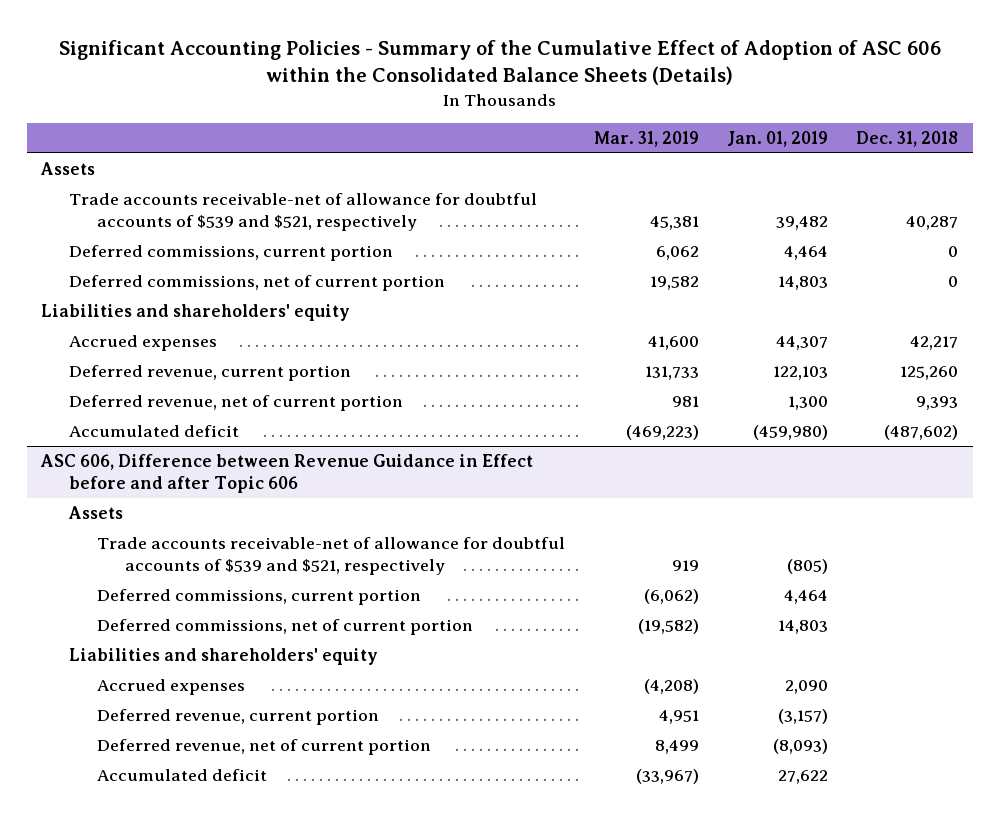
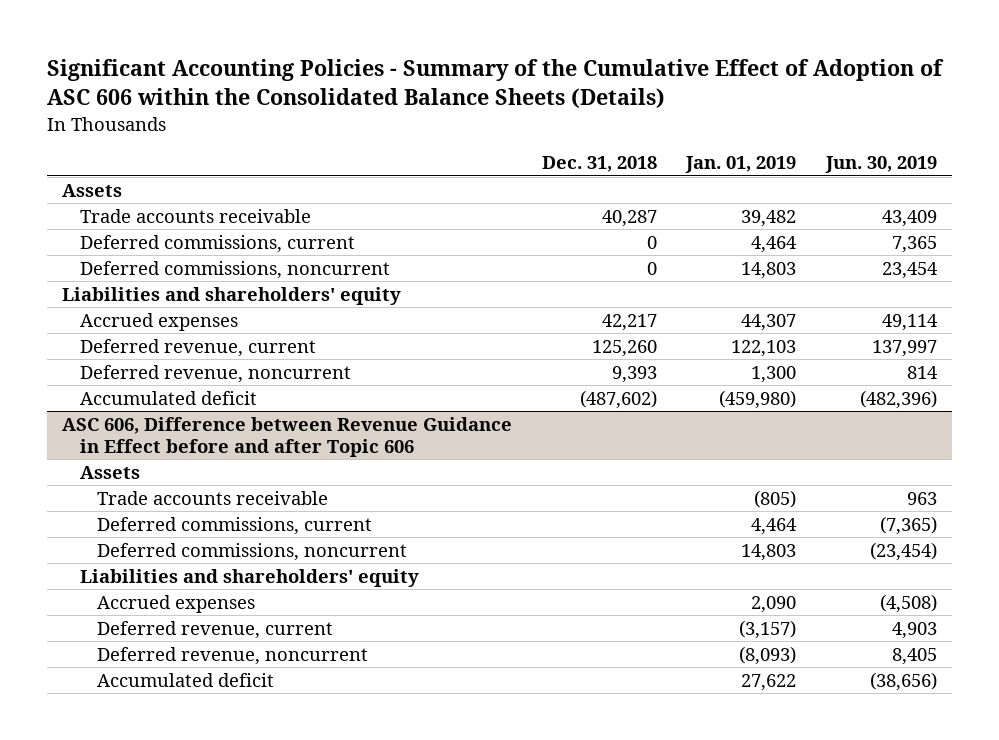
[593,131,699,148] Mar. 31, 2019 -> none
none -> [824,156,937,174] Jun. 30, 2019
[69,192,538,232] Trade accounts receivable-net of allowance for doubtful accounts of $539 and $521, respectively -> [79,208,311,223] Trade accounts receivable
[69,244,394,261] Deferred commissions, current portion -> [79,234,355,253] Deferred commissions, current
[69,274,446,291] Deferred commissions, net of current portion -> [79,260,390,279] Deferred commissions, noncurrent
[69,364,352,381] Deferred revenue, current portion -> [79,338,316,357] Deferred revenue, current
[69,394,404,411] Deferred revenue, net of current portion -> [79,364,351,383] Deferred revenue, noncurrent
[97,536,566,576] Trade accounts receivable-net of allowance for doubtful accounts of $539 and $521, respectively -> [97,490,329,505] Trade accounts receivable
[97,588,422,605] Deferred commissions, current portion -> [97,516,373,535] Deferred commissions, current
[97,618,474,635] Deferred commissions, net of current portion -> [97,542,408,561] Deferred commissions, noncurrent
[97,708,380,725] Deferred revenue, current portion -> [97,620,334,639] Deferred revenue, current
[97,738,432,755] Deferred revenue, net of current portion -> [97,646,369,665] Deferred revenue, noncurrent

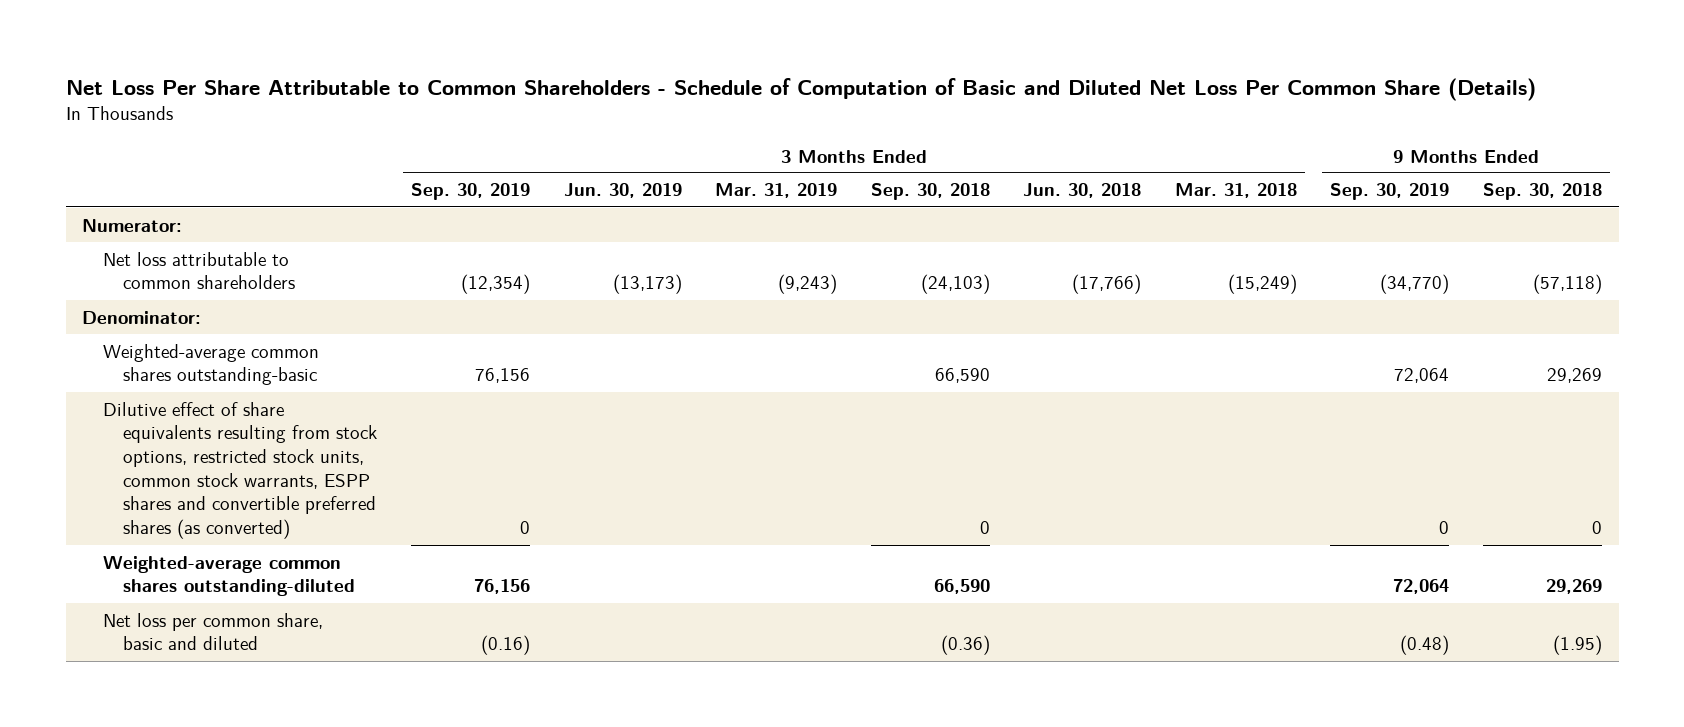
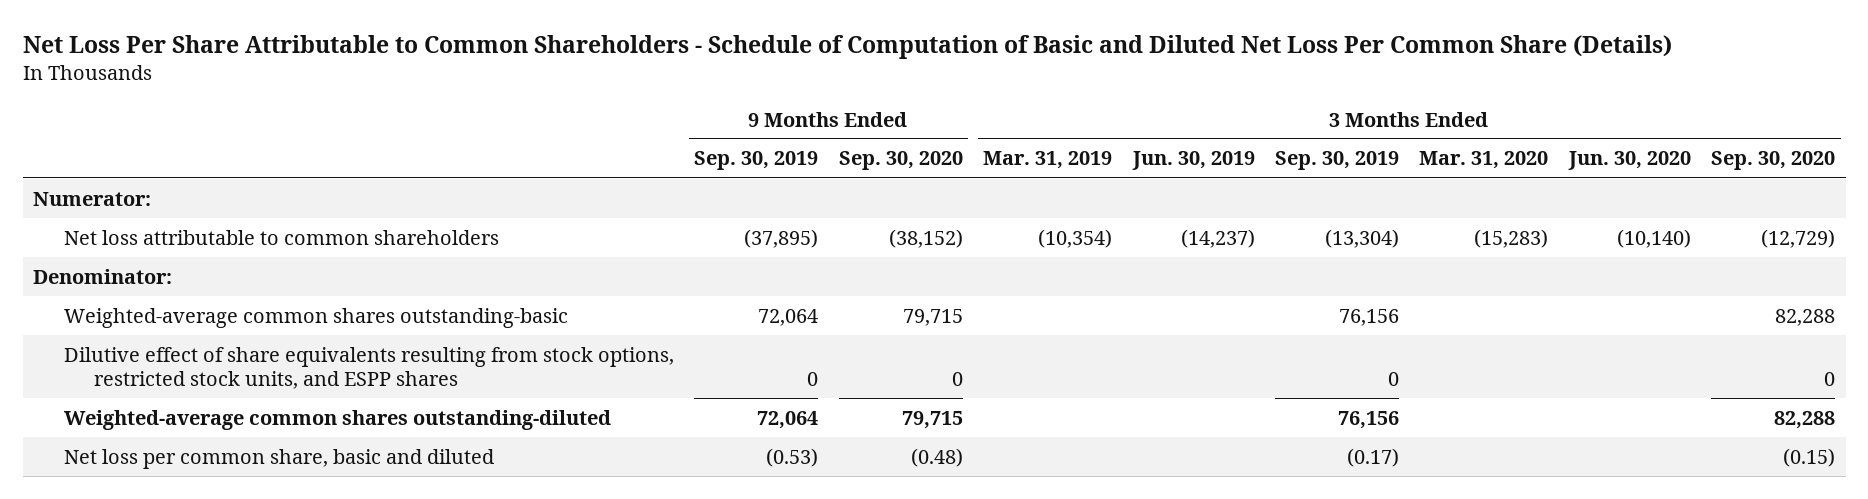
[870,183,990,201] Sep. 30, 2018 -> none
[1023,183,1142,199] Jun. 30, 2018 -> none
[1174,183,1297,199] Mar. 31, 2018 -> none
[1482,183,1602,201] Sep. 30, 2018 -> none
none -> [838,151,963,171] Sep. 30, 2020
none -> [1419,151,1549,170] Mar. 31, 2020
none -> [1567,151,1691,171] Jun. 30, 2020
none -> [1711,151,1836,171] Sep. 30, 2020
[461,274,531,295] (12,354) -> [1324,228,1399,248] (13,304)
[612,274,682,295] (13,173) -> [1180,228,1255,248] (14,237)
[778,274,838,295] (9,243) -> [1038,228,1113,248] (10,354)
[1380,274,1450,295] (34,770) -> [744,228,819,248] (37,895)
[102,401,378,540] Dilutive effect of share equivalents resulting from stock options, restricted stock units, common stock warrants, ESPP shares and convertible preferred shares (as converted) -> [63,346,674,389] Dilutive effect of share equivalents resulting from stock options, restricted stock units, and ESPP shares
[481,635,531,656] (0.16) -> [1346,447,1399,467] (0.17)
[1400,635,1450,656] (0.48) -> [766,447,819,467] (0.53)

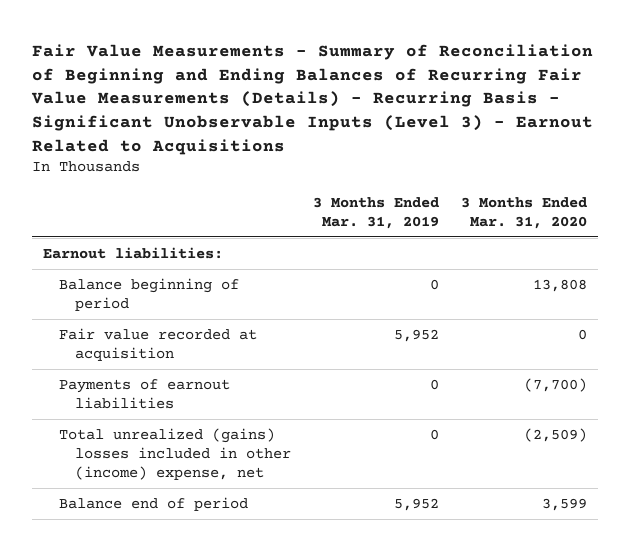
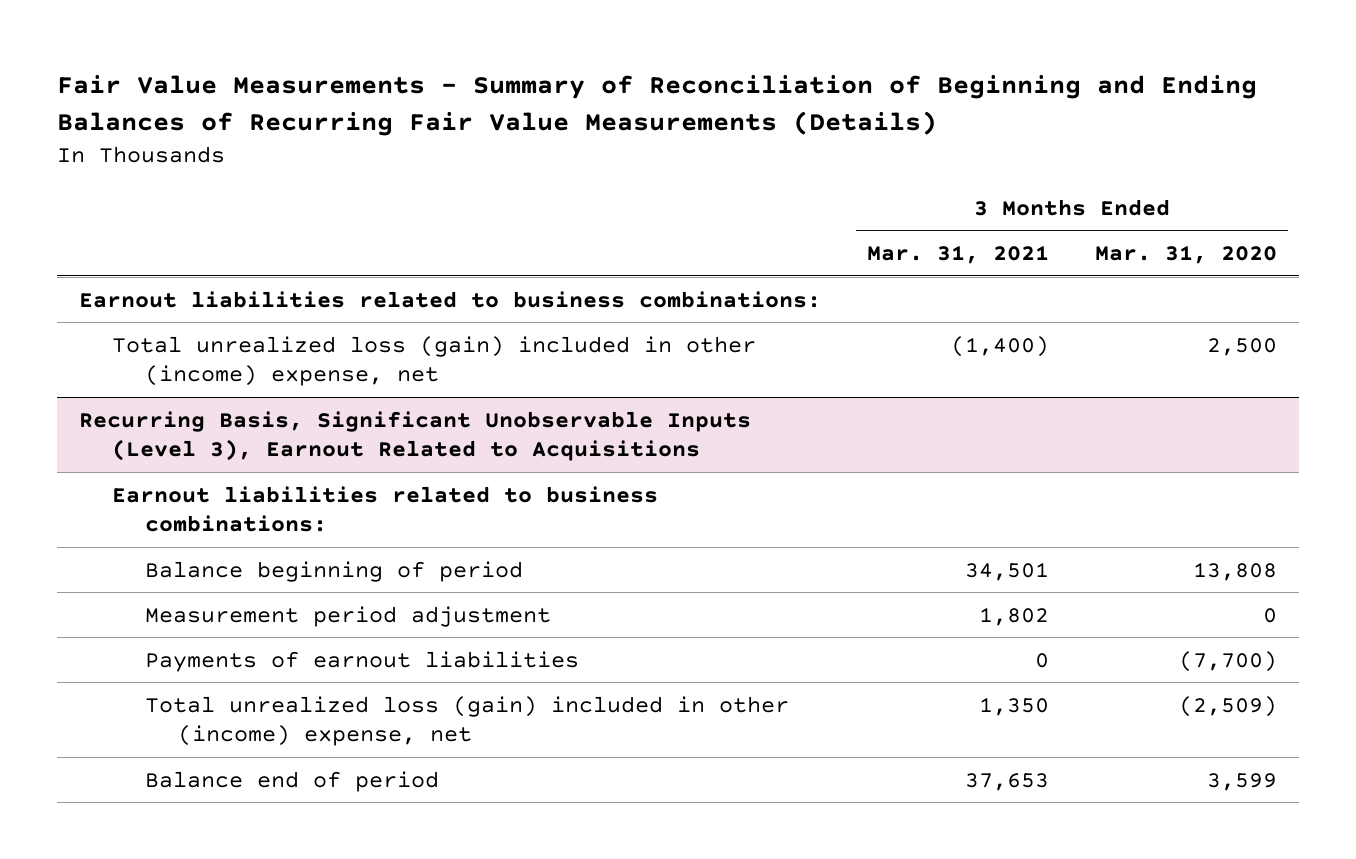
[31,43,594,155] Fair Value Measurements - Summary of Reconciliation of Beginning and Ending Balances of Recurring Fair Value Measurements (Details) - Recurring Basis - Significant Unobservable Inputs (Level 3) - Earnout Related to Acquisitions -> [56,75,1257,136] Fair Value Measurements - Summary of Reconciliation of Beginning and Ending Balances of Recurring Fair Value Measurements (Details)
[313,196,440,229] 3 Months Ended Mar. 31, 2019 -> none
none -> [867,245,1050,265] Mar. 31, 2021
[43,246,224,259] Earnout liabilities: -> [79,290,822,308] Earnout liabilities related to business combinations:
none -> [112,335,757,386] Total unrealized loss (gain) included in other (income) expense, net
none -> [79,410,752,461] Recurring Basis, Significant Unobservable Inputs (Level 3), Earnout Related to Acquisitions
none -> [112,485,659,532] Earnout liabilities related to business combinations:
[59,327,258,361] Fair value recorded at acquisition -> none
none -> [145,605,552,627] Measurement period adjustment
[59,427,292,480] Total unrealized (gains) losses included in other (income) expense, net -> [145,695,790,746] Total unrealized loss (gain) included in other (income) expense, net

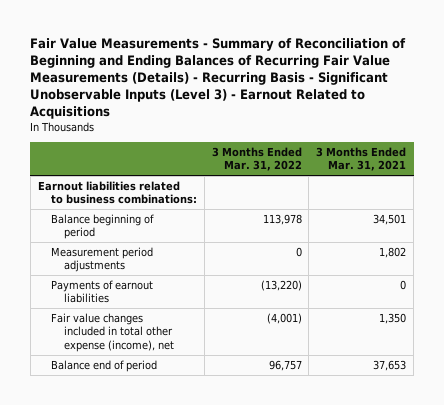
[56,75,1257,136] Fair Value Measurements - Summary of Reconciliation of Beginning and Ending Balances of Recurring Fair Value Measurements (Details) -> [30,37,407,119] Fair Value Measurements - Summary of Reconciliation of Beginning and Ending Balances of Recurring Fair Value Measurements (Details) - Recurring Basis - Significant Unobservable Inputs (Level 3) - Earnout Related to Acquisitions
[1094,245,1277,265] Mar. 31, 2020 -> none
none -> [211,146,302,172] 3 Months Ended Mar. 31, 2022
[112,335,757,386] Total unrealized loss (gain) included in other (income) expense, net -> none
[79,410,752,461] Recurring Basis, Significant Unobservable Inputs (Level 3), Earnout Related to Acquisitions -> none
[112,485,659,532] Earnout liabilities related to business combinations: -> none
[145,605,552,627] Measurement period adjustment -> [50,246,153,273] Measurement period adjustments
[145,695,790,746] Total unrealized loss (gain) included in other (income) expense, net -> [50,312,174,352] Fair value changes included in total other expense (income), net

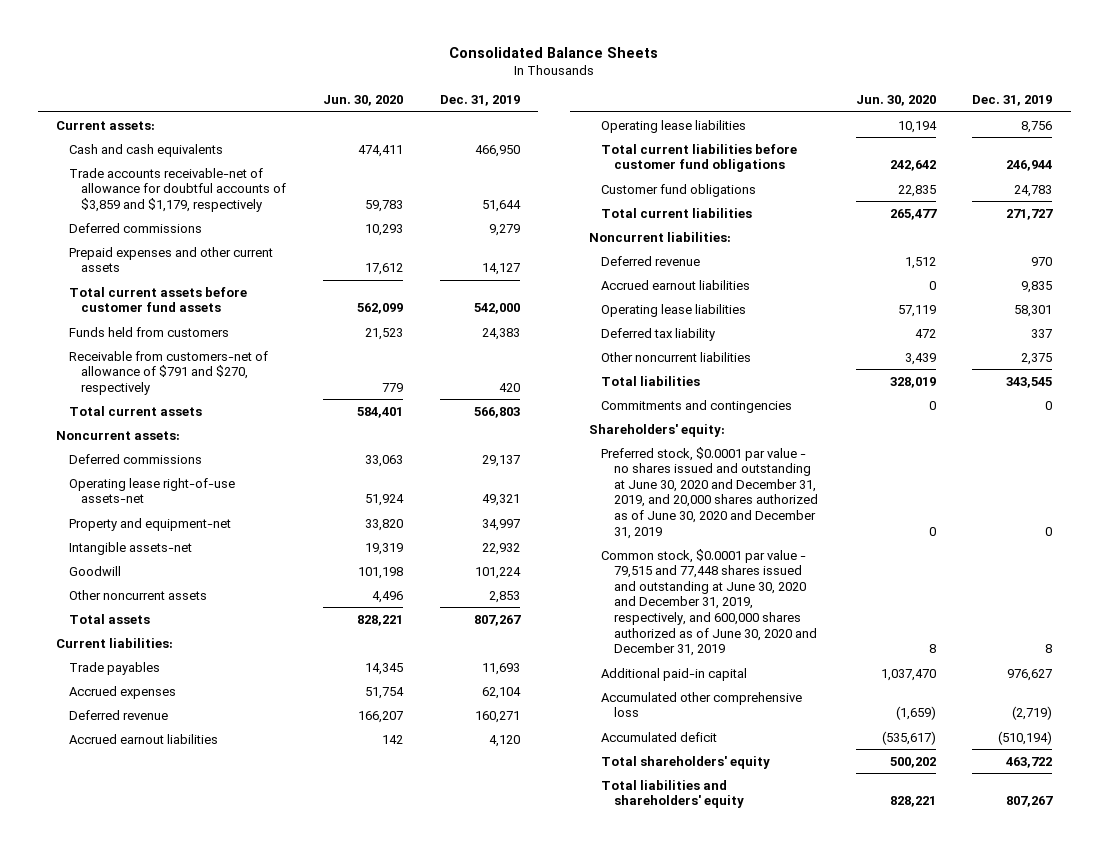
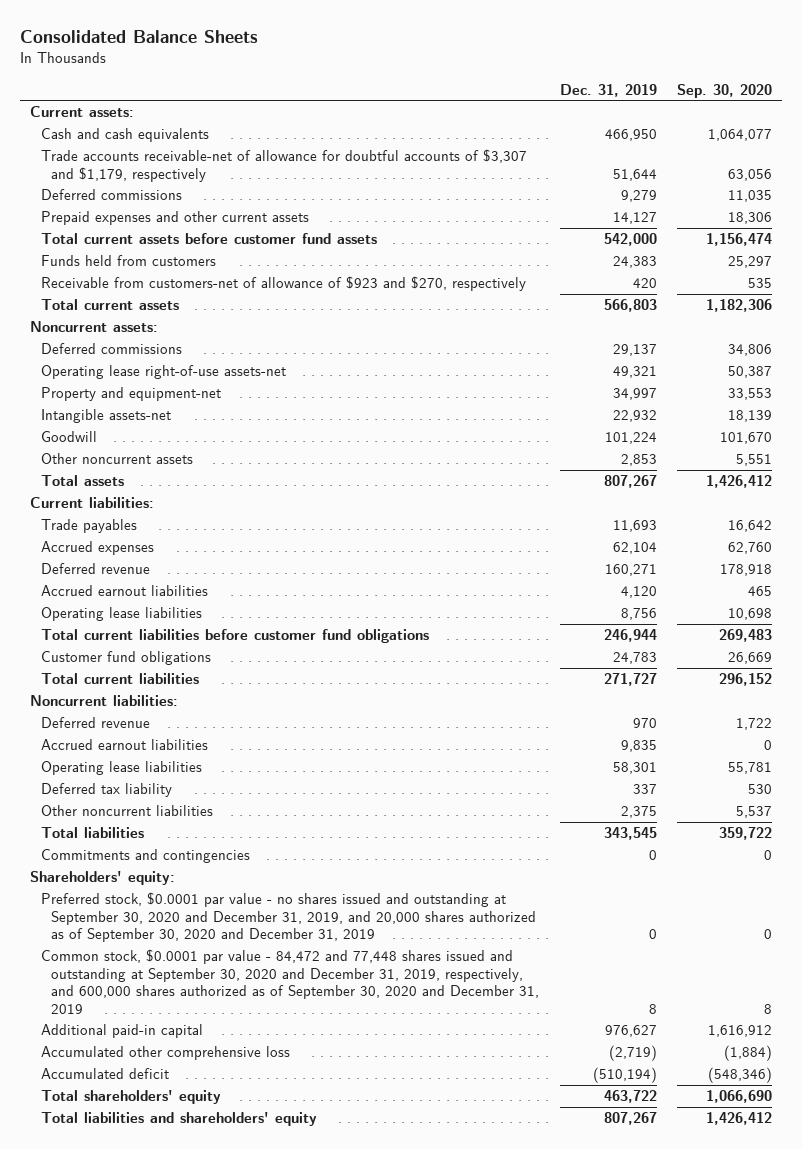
[323,95,404,107] Jun. 30, 2020 -> none
none -> [677,83,773,98] Sep. 30, 2020
[68,167,287,212] Trade accounts receivable-net of allowance for doubtful accounts of $3,859 and $1,179, respectively -> [40,149,527,182] Trade accounts receivable-net of allowance for doubtful accounts of $3,307 and $1,179, respectively
[68,350,268,395] Receivable from customers-net of allowance of $791 and $270, respectively -> [40,276,526,292] Receivable from customers-net of allowance of $923 and $270, respectively
[601,446,818,539] Preferred stock, $0.0001 par value - no shares issued and outstanding at June 30, 2020 and December 31, 2019, and 20,000 shares authorized as of June 30, 2020 and December 31, 2019 -> [40,892,537,943] Preferred stock, $0.0001 par value - no shares issued and outstanding at September 30, 2020 and December 31, 2019, and 20,000 shares authorized as of September 30, 2020 and December 31, 2019
[601,548,817,657] Common stock, $0.0001 par value - 79,515 and 77,448 shares issued and outstanding at June 30, 2020 and December 31, 2019, respectively, and 600,000 shares authorized as of June 30, 2020 and December 31, 2019 -> [40,949,540,1014] Common stock, $0.0001 par value - 84,472 and 77,448 shares issued and outstanding at September 30, 2020 and December 31, 2019, respectively, and 600,000 shares authorized as of September 30, 2020 and December 31, 2019

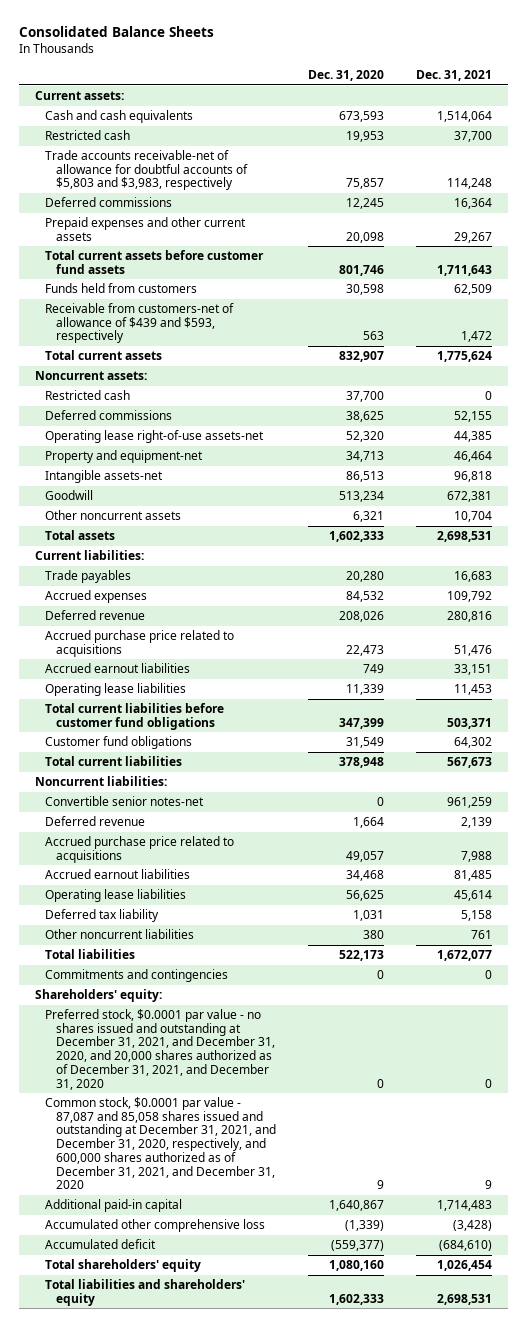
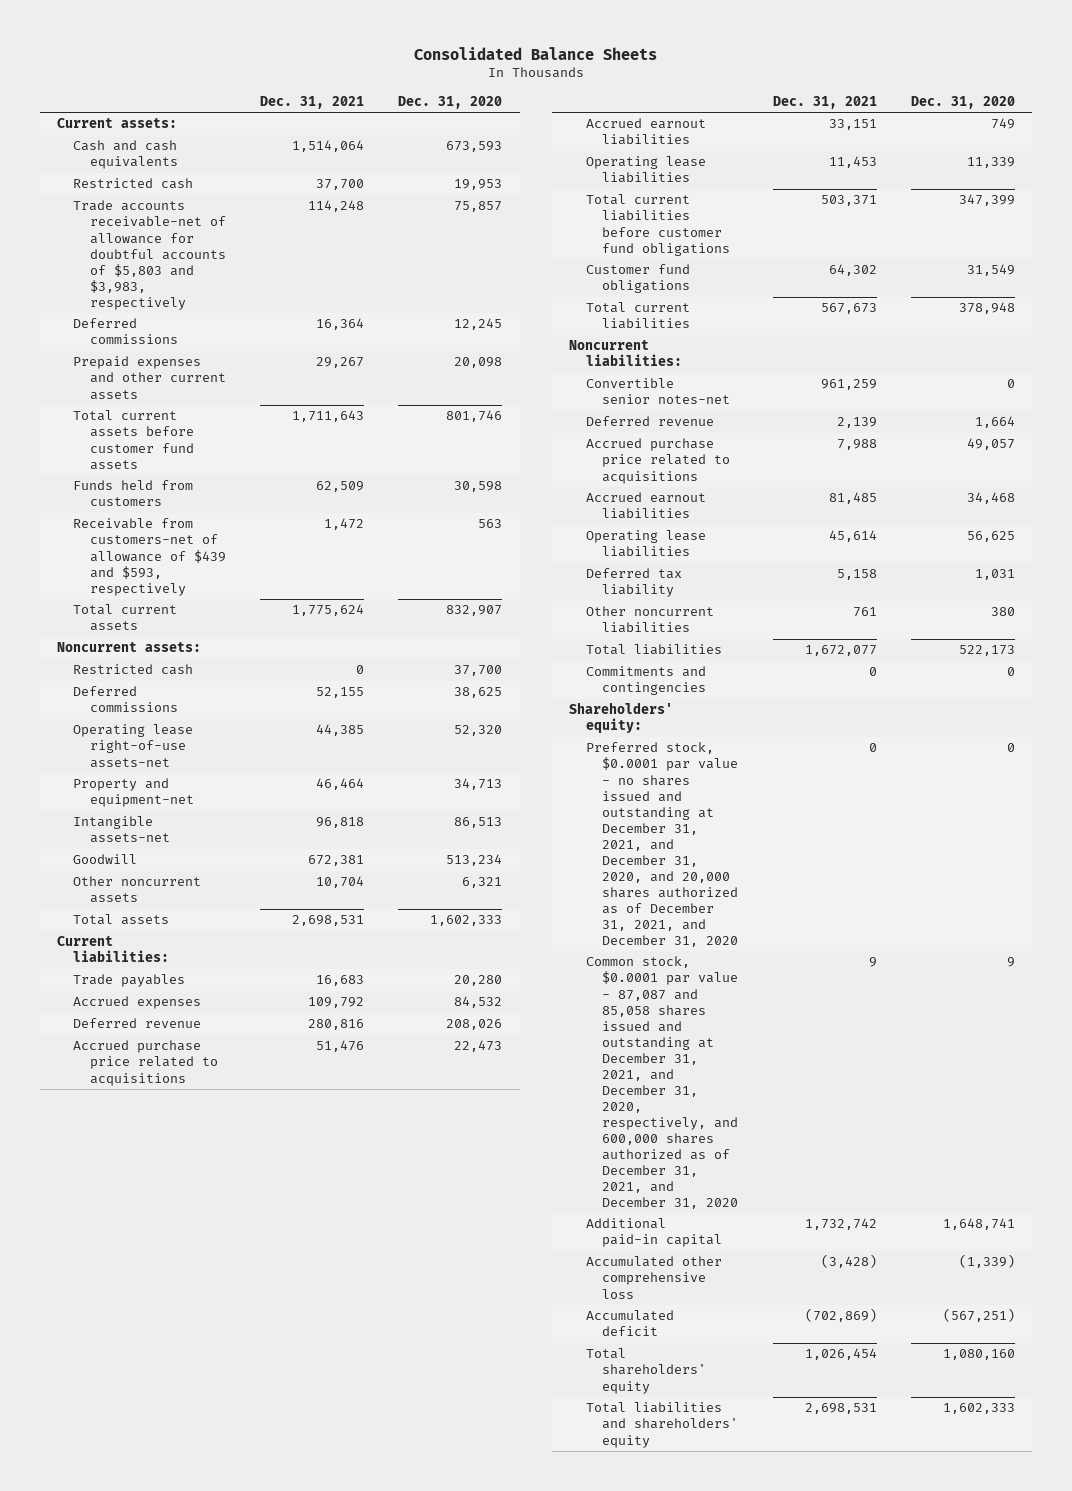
[328,1200,384,1212] 1,640,867 -> [943,1218,1016,1231] 1,648,741
[436,1200,492,1212] 1,714,483 -> [804,1218,877,1231] 1,732,742
[330,1240,384,1252] (559,377) -> [943,1308,1016,1323] (567,251)
[438,1240,492,1252] (684,610) -> [804,1308,877,1323] (702,869)

